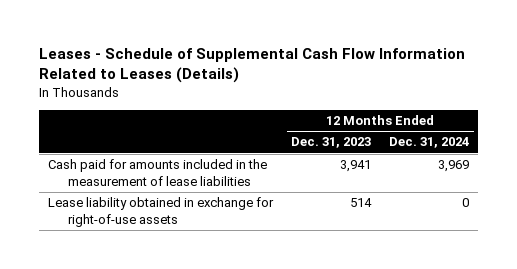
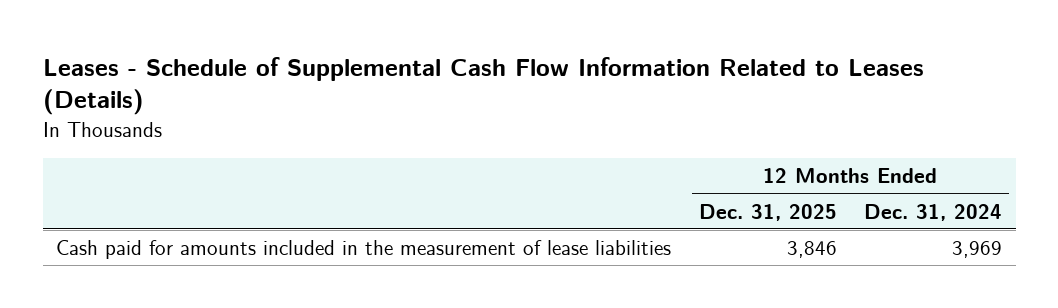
[291,137,372,149] Dec. 31, 2023 -> none
none -> [698,203,837,221] Dec. 31, 2025
[48,197,275,227] Lease liability obtained in exchange for right-of-use assets -> none

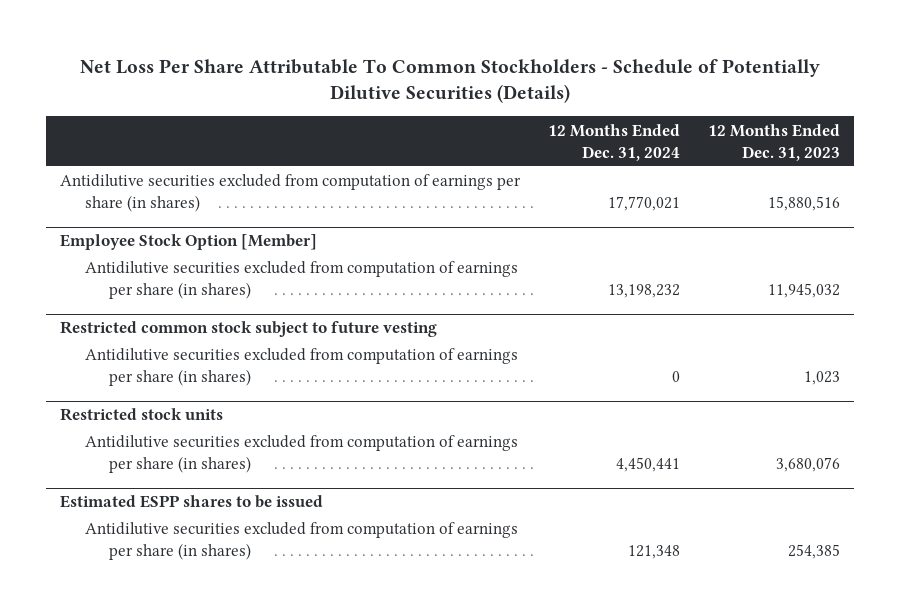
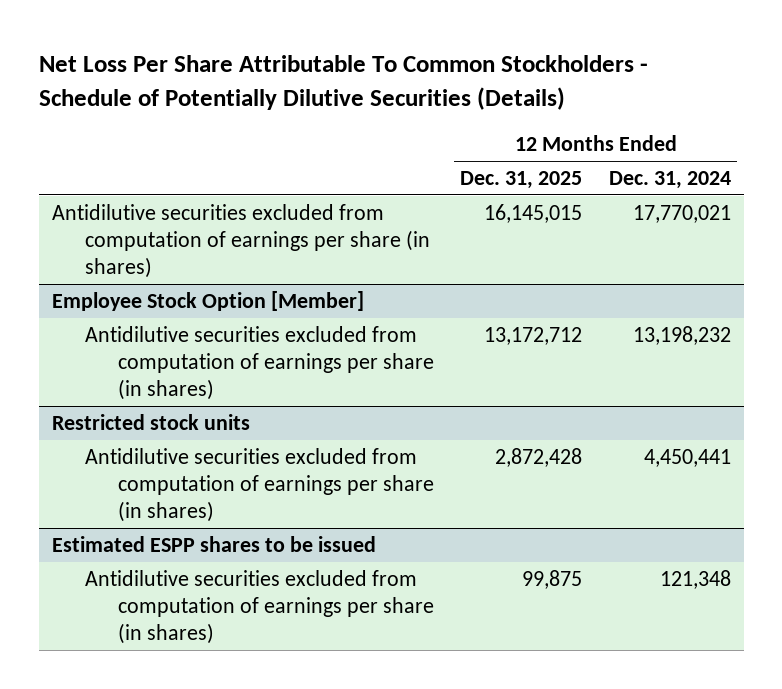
[707,123,840,161] 12 Months Ended Dec. 31, 2023 -> none
none -> [460,170,583,189] Dec. 31, 2025
[59,321,437,338] Restricted common stock subject to future vesting -> none
[84,348,518,387] Antidilutive securities excluded from computation of earnings per share (in shares) -> none

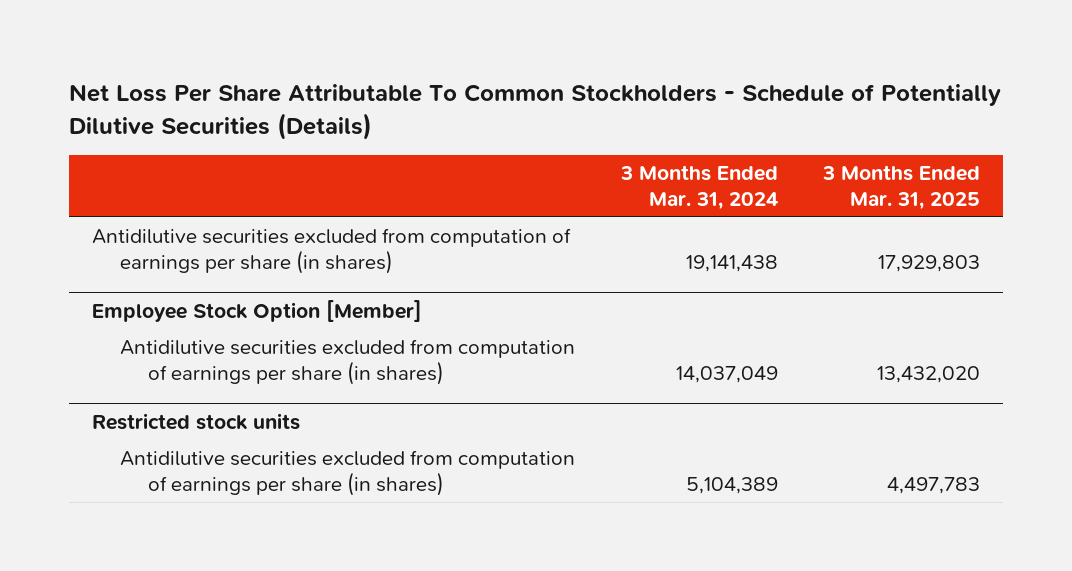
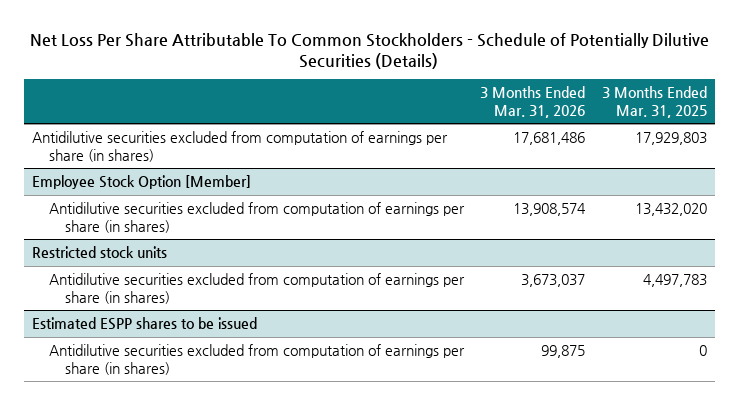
[619,165,778,210] 3 Months Ended Mar. 31, 2024 -> none
none -> [480,86,586,118] 3 Months Ended Mar. 31, 2026
none -> [32,317,258,331] Estimated ESPP shares to be issued
none -> [48,344,465,375] Antidilutive securities excluded from computation of earnings per share (in shares)

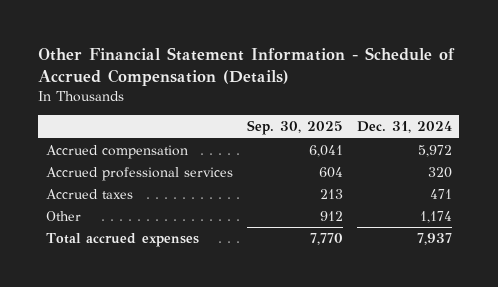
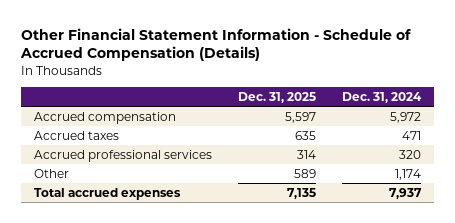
[246,120,343,136] Sep. 30, 2025 -> none
none -> [237,91,316,103] Dec. 31, 2025
[45,167,233,182] Accrued professional services -> [33,149,212,162] Accrued professional services

